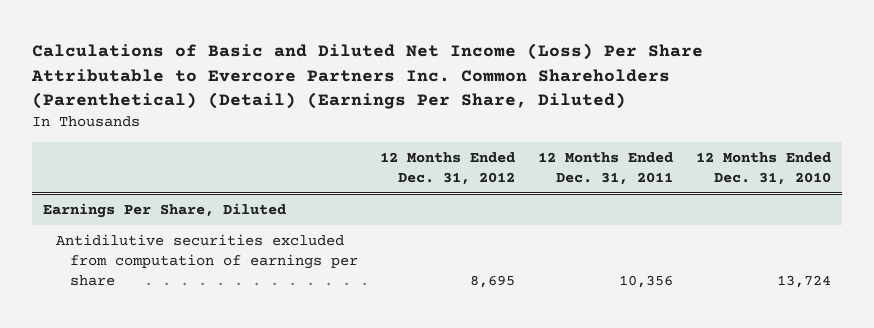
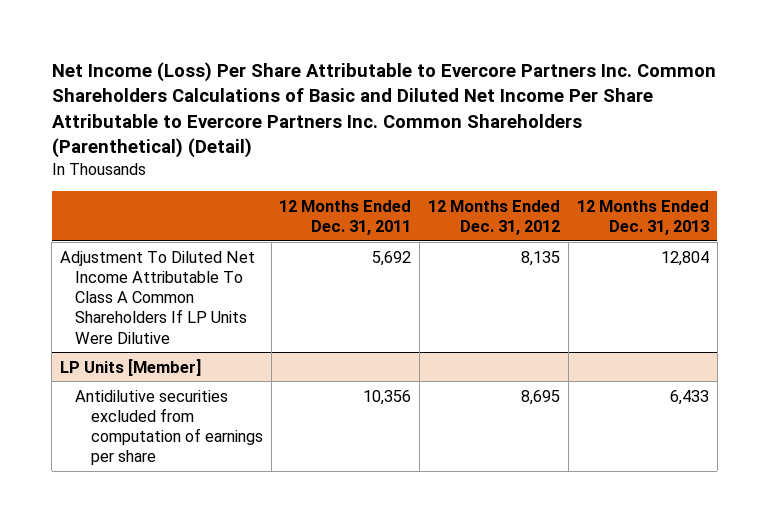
[30,43,703,109] Calculations of Basic and Diluted Net Income (Loss) Per Share Attributable to Evercore Partners Inc. Common Shareholders (Parenthetical) (Detail) (Earnings Per Share, Diluted) -> [51,62,716,158] Net Income (Loss) Per Share Attributable to Evercore Partners Inc. Common Shareholders Calculations of Basic and Diluted Net Income Per Share Attributable to Evercore Partners Inc. Common Shareholders (Parenthetical) (Detail)
[695,152,831,185] 12 Months Ended Dec. 31, 2010 -> none
none -> [576,199,709,235] 12 Months Ended Dec. 31, 2013
[43,203,287,219] Earnings Per Share, Diluted -> none
none -> [60,250,256,344] Adjustment To Diluted Net Income Attributable To Class A Common Shareholders If LP Units Were Dilutive
none -> [60,358,202,376] LP Units [Member]

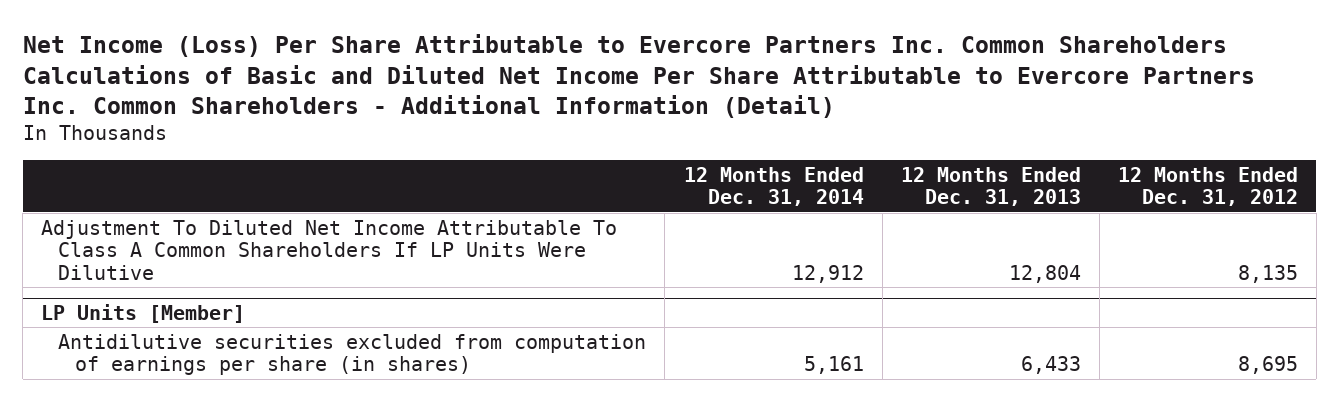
[51,62,716,158] Net Income (Loss) Per Share Attributable to Evercore Partners Inc. Common Shareholders Calculations of Basic and Diluted Net Income Per Share Attributable to Evercore Partners Inc. Common Shareholders (Parenthetical) (Detail) -> [22,34,1255,119] Net Income (Loss) Per Share Attributable to Evercore Partners Inc. Common Shareholders Calculations of Basic and Diluted Net Income Per Share Attributable to Evercore Partners Inc. Common Shareholders - Additional Information (Detail)
[279,199,412,235] 12 Months Ended Dec. 31, 2011 -> none
none -> [683,166,864,207] 12 Months Ended Dec. 31, 2014
[75,389,263,466] Antidilutive securities excluded from computation of earnings per share -> [58,333,647,376] Antidilutive securities excluded from computation of earnings per share (in shares)

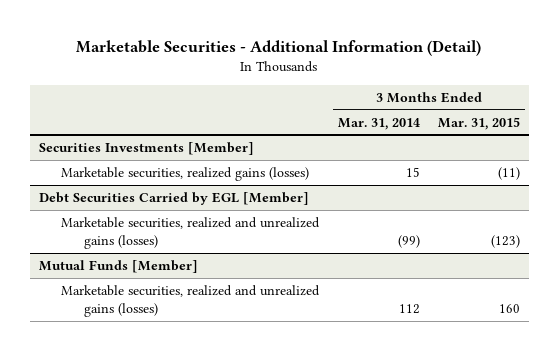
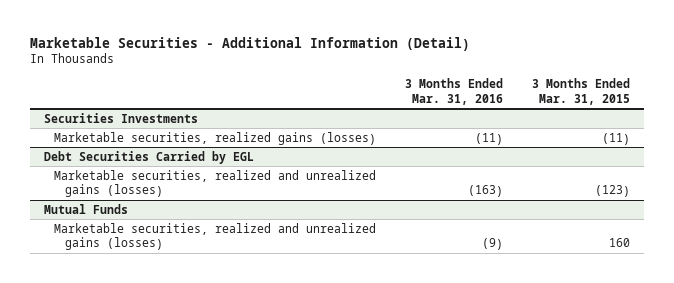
[337,117,420,130] Mar. 31, 2014 -> none
none -> [405,78,504,105] 3 Months Ended Mar. 31, 2016
[38,141,254,155] Securities Investments [Member] -> [44,112,199,123] Securities Investments
[38,191,309,205] Debt Securities Carried by EGL [Member] -> [44,150,255,164] Debt Securities Carried by EGL
[38,259,198,273] Mutual Funds [Member] -> [44,203,129,214] Mutual Funds

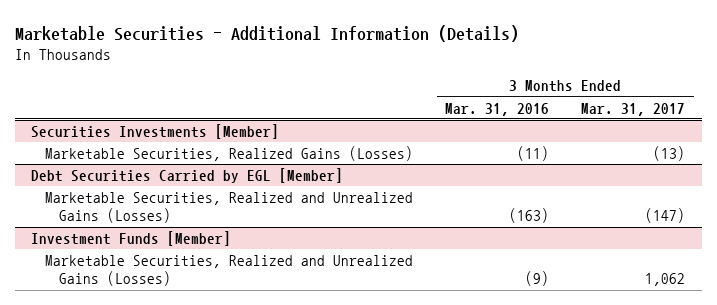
[30,36,471,51] Marketable Securities - Additional Information (Detail) -> [15,24,520,42] Marketable Securities - Additional Information (Details)
[531,78,630,105] 3 Months Ended Mar. 31, 2015 -> none
none -> [581,102,686,116] Mar. 31, 2017
[44,203,129,214] Mutual Funds -> none
[44,112,199,123] Securities Investments -> [31,124,280,140] Securities Investments [Member]
[54,131,377,145] Marketable securities, realized gains (losses) -> [45,146,414,162] Marketable Securities, Realized Gains (Losses)
[44,150,255,164] Debt Securities Carried by EGL -> [31,168,344,184] Debt Securities Carried by EGL [Member]
[54,169,377,198] Marketable securities, realized and unrealized gains (losses) -> [45,192,414,224] Marketable Securities, Realized and Unrealized Gains (Losses)
none -> [31,231,232,247] Investment Funds [Member]
[54,222,377,251] Marketable securities, realized and unrealized gains (losses) -> [45,255,414,287] Marketable Securities, Realized and Unrealized Gains (Losses)

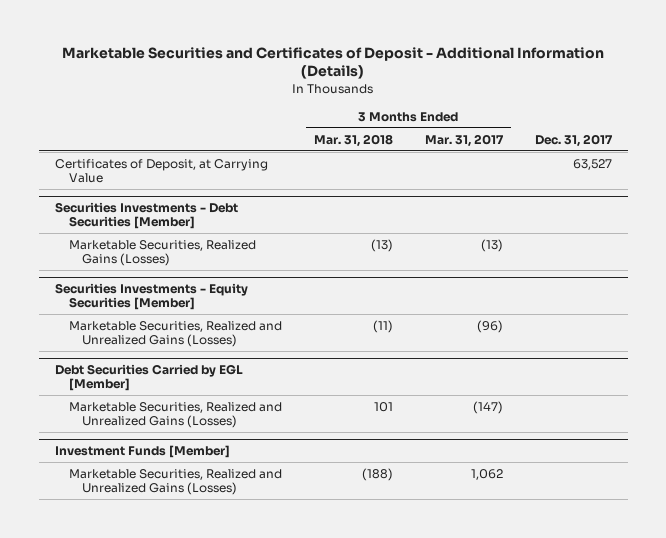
[15,24,520,42] Marketable Securities - Additional Information (Details) -> [62,46,605,80] Marketable Securities and Certificates of Deposit - Additional Information (Details)
[445,102,550,116] Mar. 31, 2016 -> none
none -> [313,133,393,147] Mar. 31, 2018
none -> [534,133,613,147] Dec. 31, 2017
none -> [54,158,268,183] Certificates of Deposit, at Carrying Value
[31,124,280,140] Securities Investments [Member] -> [54,201,238,230] Securities Investments - Debt Securities [Member]
none -> [54,282,248,311] Securities Investments - Equity Securities [Member]
none -> [68,320,282,347] Marketable Securities, Realized and Unrealized Gains (Losses)

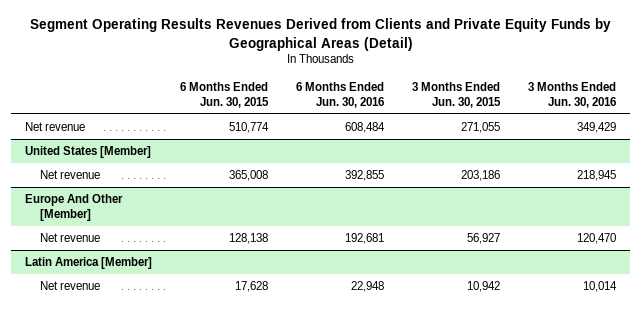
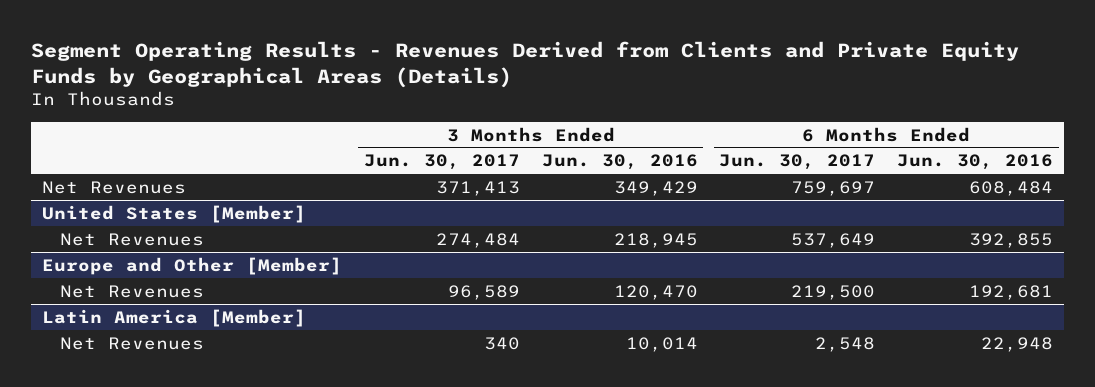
[29,18,611,51] Segment Operating Results Revenues Derived from Clients and Private Equity Funds by Geographical Areas (Detail) -> [30,40,1019,88] Segment Operating Results - Revenues Derived from Clients and Private Equity Funds by Geographical Areas (Details)
[180,82,270,109] 6 Months Ended Jun. 30, 2015 -> none
[412,82,502,109] 3 Months Ended Jun. 30, 2015 -> none
none -> [363,154,520,171] Jun. 30, 2017
none -> [719,154,876,171] Jun. 30, 2017
[25,122,86,132] Net revenue -> [41,180,186,194] Net Revenues
[39,170,100,180] Net revenue -> [59,232,204,246] Net Revenues
[25,194,124,221] Europe And Other [Member] -> [41,256,342,275] Europe and Other [Member]
[39,233,100,243] Net revenue -> [59,284,204,298] Net Revenues
[39,281,100,291] Net revenue -> [59,336,204,350] Net Revenues

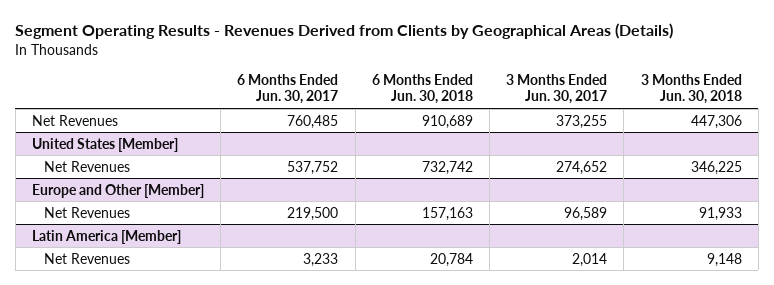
[30,40,1019,88] Segment Operating Results - Revenues Derived from Clients and Private Equity Funds by Geographical Areas (Details) -> [15,23,674,40] Segment Operating Results - Revenues Derived from Clients by Geographical Areas (Details)
[541,154,698,171] Jun. 30, 2016 -> none
[897,154,1054,171] Jun. 30, 2016 -> none
none -> [371,73,473,105] 6 Months Ended Jun. 30, 2018
none -> [640,73,742,105] 3 Months Ended Jun. 30, 2018
[435,180,520,196] 371,413 -> [556,114,608,129] 373,255
[791,180,876,196] 759,697 -> [287,114,339,129] 760,485
[435,232,520,248] 274,484 -> [556,160,608,175] 274,652
[791,232,876,248] 537,649 -> [287,160,339,175] 537,752
[483,336,520,350] 340 -> [572,252,608,267] 2,014
[815,336,876,352] 2,548 -> [303,252,339,267] 3,233

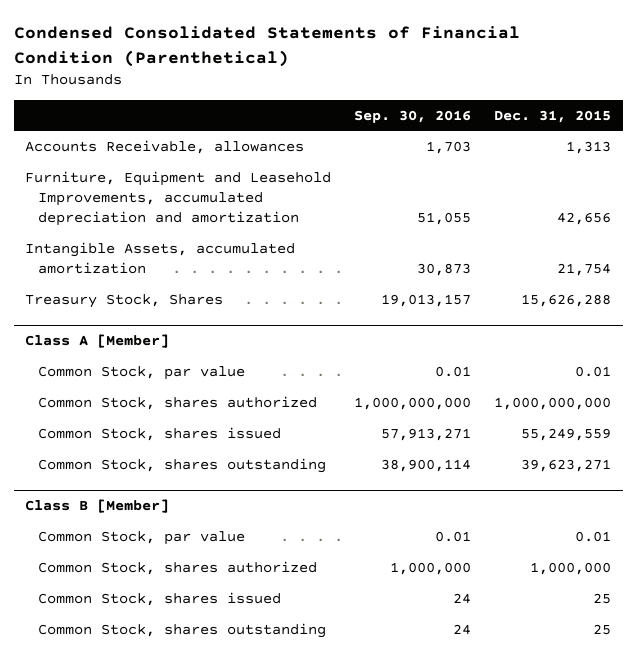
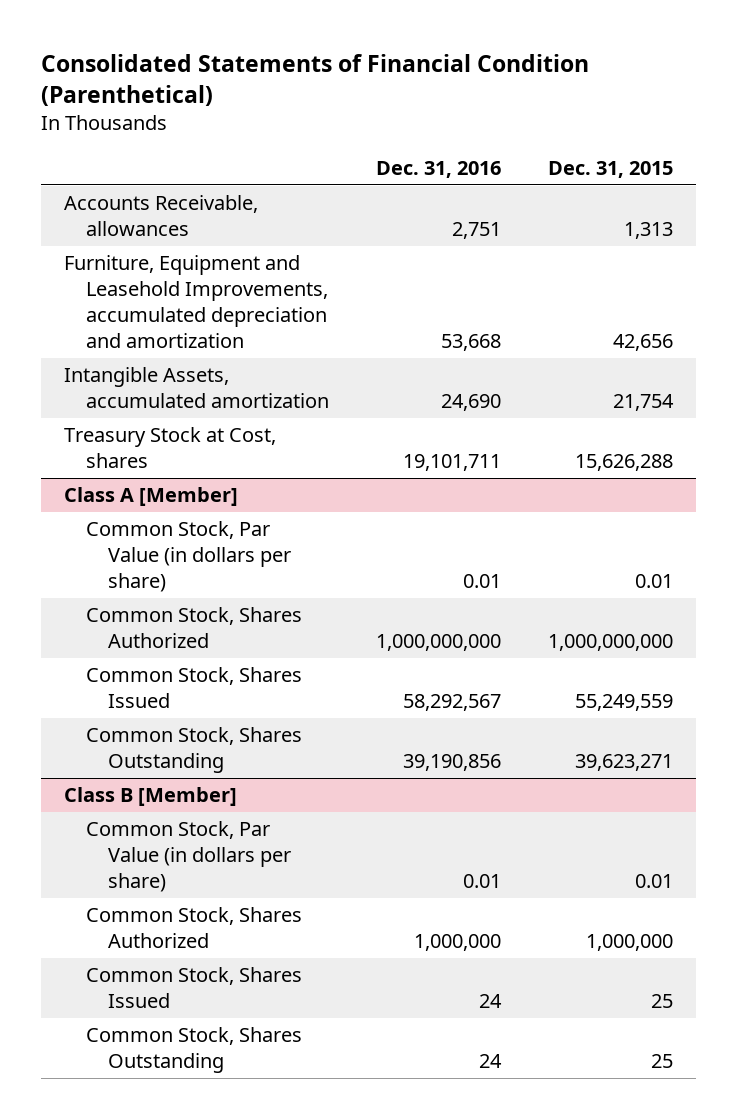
[13,26,520,67] Condensed Consolidated Statements of Financial Condition (Parenthetical) -> [40,53,589,107] Consolidated Statements of Financial Condition (Parenthetical)
[354,109,472,123] Sep. 30, 2016 -> none
none -> [376,160,502,178] Dec. 31, 2016
[25,293,224,308] Treasury Stock, Shares -> [64,427,277,469] Treasury Stock at Cost, shares
[38,365,246,380] Common Stock, par value -> [86,521,292,593] Common Stock, Par Value (in dollars per share)
[38,395,318,410] Common Stock, shares authorized -> [86,607,303,649] Common Stock, Shares Authorized
[38,426,282,441] Common Stock, shares issued -> [86,667,303,709] Common Stock, Shares Issued
[38,457,327,473] Common Stock, shares outstanding -> [86,727,303,774] Common Stock, Shares Outstanding
[38,530,246,545] Common Stock, par value -> [86,821,292,893] Common Stock, Par Value (in dollars per share)
[38,560,318,575] Common Stock, shares authorized -> [86,907,303,949] Common Stock, Shares Authorized
[38,591,282,606] Common Stock, shares issued -> [86,967,303,1009] Common Stock, Shares Issued
[38,622,327,638] Common Stock, shares outstanding -> [86,1027,303,1074] Common Stock, Shares Outstanding

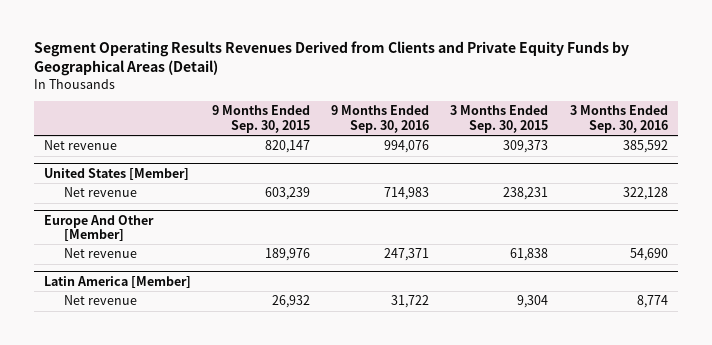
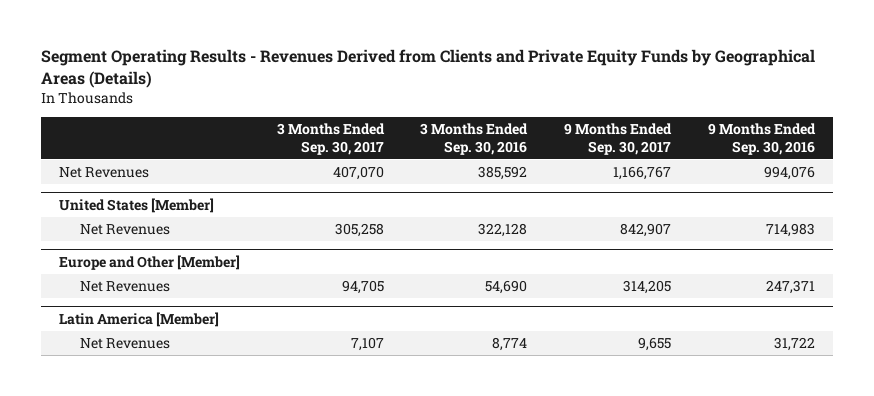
[33,40,629,76] Segment Operating Results Revenues Derived from Clients and Private Equity Funds by Geographical Areas (Detail) -> [40,49,815,89] Segment Operating Results - Revenues Derived from Clients and Private Equity Funds by Geographical Areas (Details)
[212,105,311,133] 9 Months Ended Sep. 30, 2015 -> none
[450,105,549,133] 3 Months Ended Sep. 30, 2015 -> none
none -> [276,123,385,155] 3 Months Ended Sep. 30, 2017
none -> [564,123,673,155] 9 Months Ended Sep. 30, 2017
[44,140,118,151] Net revenue -> [58,167,149,179] Net Revenues
[63,187,137,198] Net revenue -> [79,224,170,236] Net Revenues
[44,214,155,242] Europe And Other [Member] -> [58,254,240,270] Europe and Other [Member]
[63,248,137,259] Net revenue -> [79,281,170,293] Net Revenues
[63,295,137,306] Net revenue -> [79,338,170,350] Net Revenues

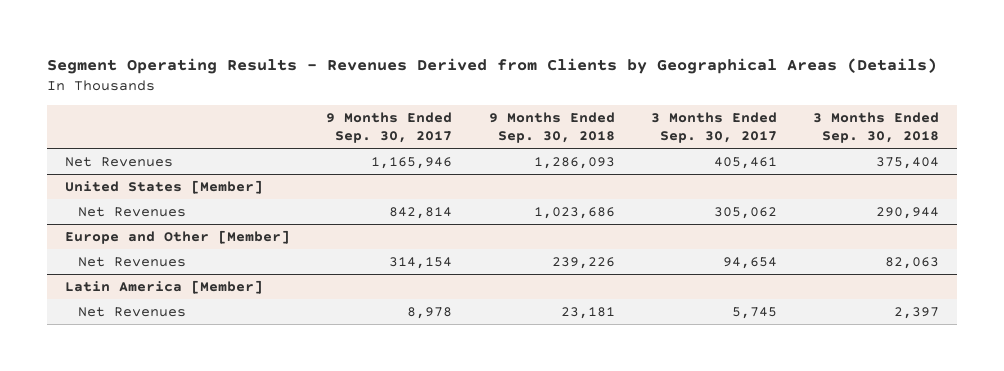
[40,49,815,89] Segment Operating Results - Revenues Derived from Clients and Private Equity Funds by Geographical Areas (Details) -> [46,58,937,75] Segment Operating Results - Revenues Derived from Clients by Geographical Areas (Details)
[420,123,529,155] 3 Months Ended Sep. 30, 2016 -> none
[707,123,816,155] 9 Months Ended Sep. 30, 2016 -> none
none -> [488,111,615,144] 9 Months Ended Sep. 30, 2018
none -> [813,111,940,144] 3 Months Ended Sep. 30, 2018
[332,166,384,181] 407,070 -> [713,156,777,169] 405,461
[613,166,672,181] 1,166,767 -> [371,156,453,169] 1,165,946
[334,223,384,238] 305,258 -> [713,206,777,219] 305,062
[620,223,672,238] 842,907 -> [389,206,453,219] 842,814
[341,280,384,295] 94,705 -> [722,256,777,269] 94,654
[623,280,672,295] 314,205 -> [389,256,453,269] 314,154
[350,337,384,352] 7,107 -> [731,306,777,319] 5,745
[638,337,672,352] 9,655 -> [407,306,453,319] 8,978

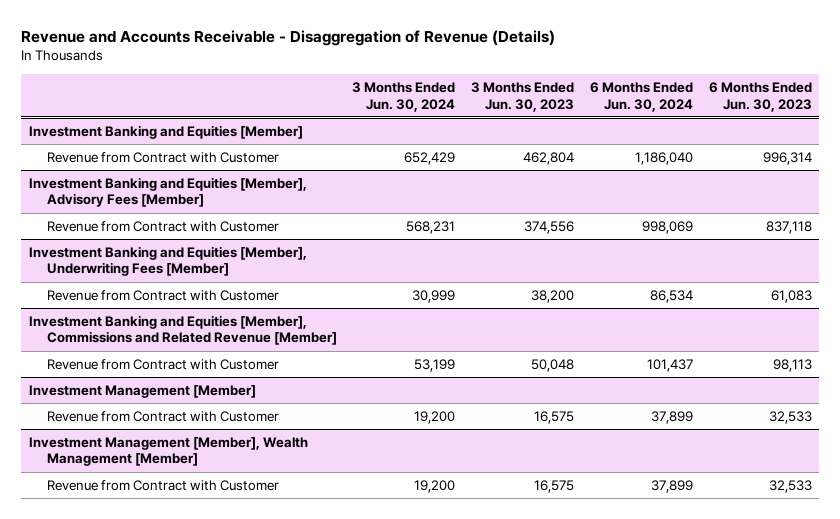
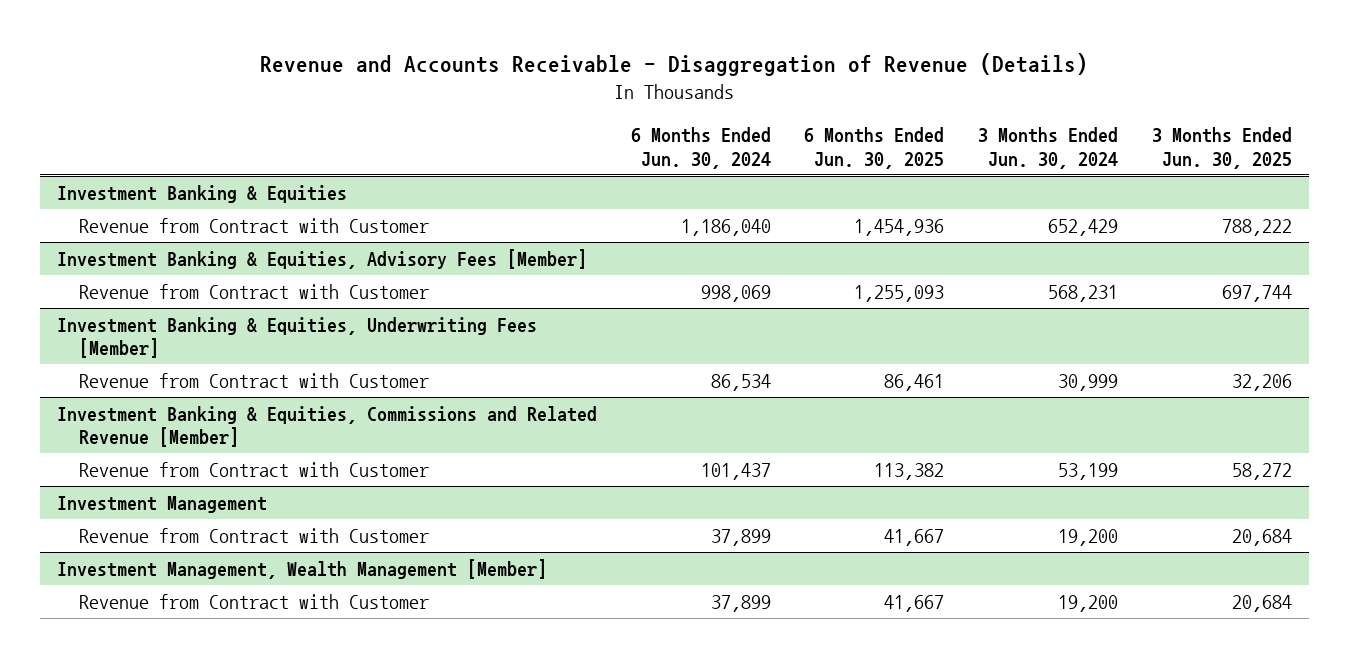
[471,82,575,112] 3 Months Ended Jun. 30, 2023 -> none
[708,82,812,112] 6 Months Ended Jun. 30, 2023 -> none
none -> [804,127,945,169] 6 Months Ended Jun. 30, 2025
none -> [1151,127,1292,169] 3 Months Ended Jun. 30, 2025
[28,125,303,140] Investment Banking and Equities [Member] -> [56,184,347,203] Investment Banking & Equities
[28,177,307,208] Investment Banking and Equities [Member], Advisory Fees [Member] -> [56,248,587,269] Investment Banking & Equities, Advisory Fees [Member]
[28,246,307,277] Investment Banking and Equities [Member], Underwriting Fees [Member] -> [56,316,537,359] Investment Banking & Equities, Underwriting Fees [Member]
[28,315,337,346] Investment Banking and Equities [Member], Commissions and Related Revenue [Member] -> [56,405,597,448] Investment Banking & Equities, Commissions and Related Revenue [Member]
[28,385,256,399] Investment Management [Member] -> [56,495,267,513] Investment Management
[28,437,308,467] Investment Management [Member], Wealth Management [Member] -> [56,558,547,579] Investment Management, Wealth Management [Member]

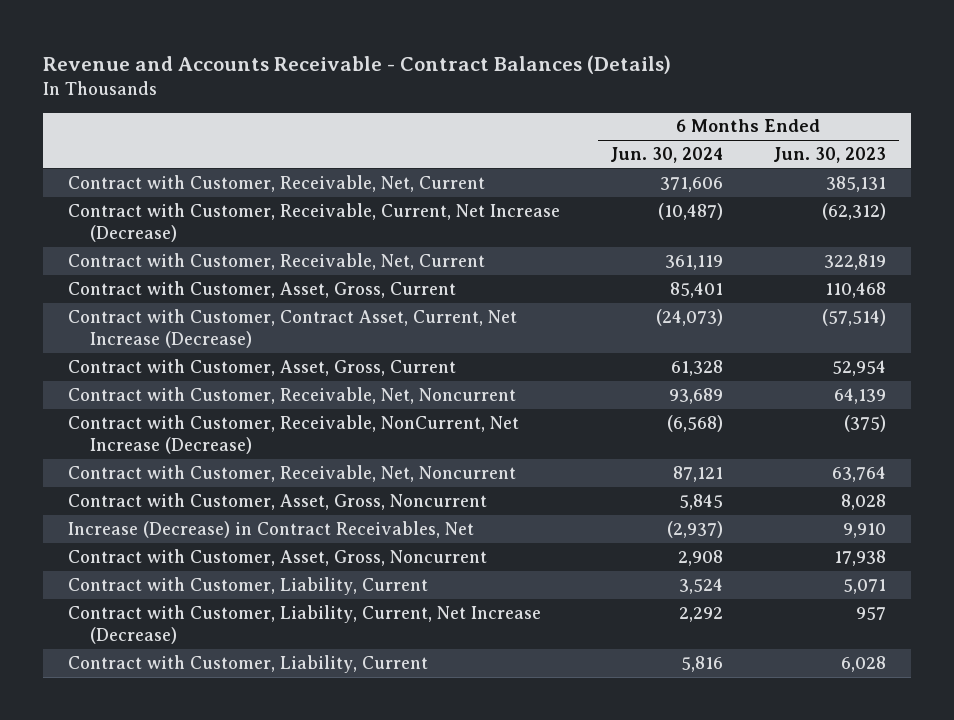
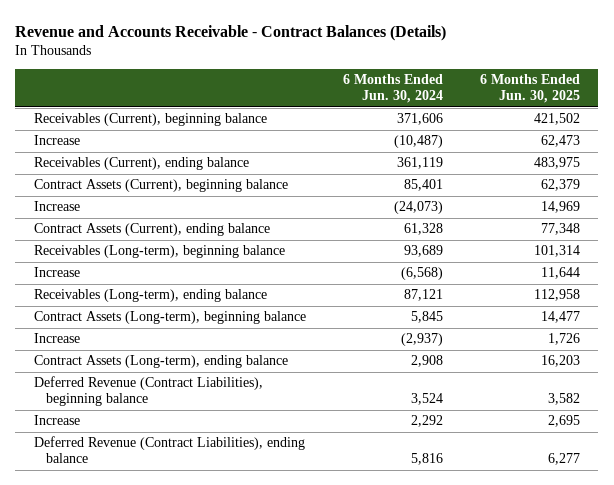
[773,147,887,164] Jun. 30, 2023 -> none
none -> [479,74,580,104] 6 Months Ended Jun. 30, 2025
[68,174,486,192] Contract with Customer, Receivable, Net, Current -> [33,113,267,127] Receivables (Current), beginning balance
[68,202,561,243] Contract with Customer, Receivable, Current, Net Increase (Decrease) -> [33,135,80,146] Increase
[68,252,486,270] Contract with Customer, Receivable, Net, Current -> [33,157,249,171] Receivables (Current), ending balance
[68,280,457,298] Contract with Customer, Asset, Gross, Current -> [33,179,288,193] Contract Assets (Current), beginning balance
[68,308,518,349] Contract with Customer, Contract Asset, Current, Net Increase (Decrease) -> [33,201,80,212] Increase
[68,358,457,376] Contract with Customer, Asset, Gross, Current -> [33,223,270,237] Contract Assets (Current), ending balance
[68,386,517,404] Contract with Customer, Receivable, Net, Noncurrent -> [33,245,285,259] Receivables (Long-term), beginning balance
[68,414,520,455] Contract with Customer, Receivable, NonCurrent, Net Increase (Decrease) -> [33,267,80,278] Increase
[68,464,517,482] Contract with Customer, Receivable, Net, Noncurrent -> [33,289,267,303] Receivables (Long-term), ending balance
[68,492,488,510] Contract with Customer, Asset, Gross, Noncurrent -> [33,311,306,325] Contract Assets (Long-term), beginning balance
[68,520,475,538] Increase (Decrease) in Contract Receivables, Net -> [33,333,80,344] Increase
[68,548,488,566] Contract with Customer, Asset, Gross, Noncurrent -> [33,355,288,369] Contract Assets (Long-term), ending balance
[68,576,429,595] Contract with Customer, Liability, Current -> [33,376,263,407] Deferred Revenue (Contract Liabilities), beginning balance
[68,604,542,645] Contract with Customer, Liability, Current, Net Increase (Decrease) -> [33,415,80,426] Increase
[68,654,429,673] Contract with Customer, Liability, Current -> [33,436,305,464] Deferred Revenue (Contract Liabilities), ending balance

